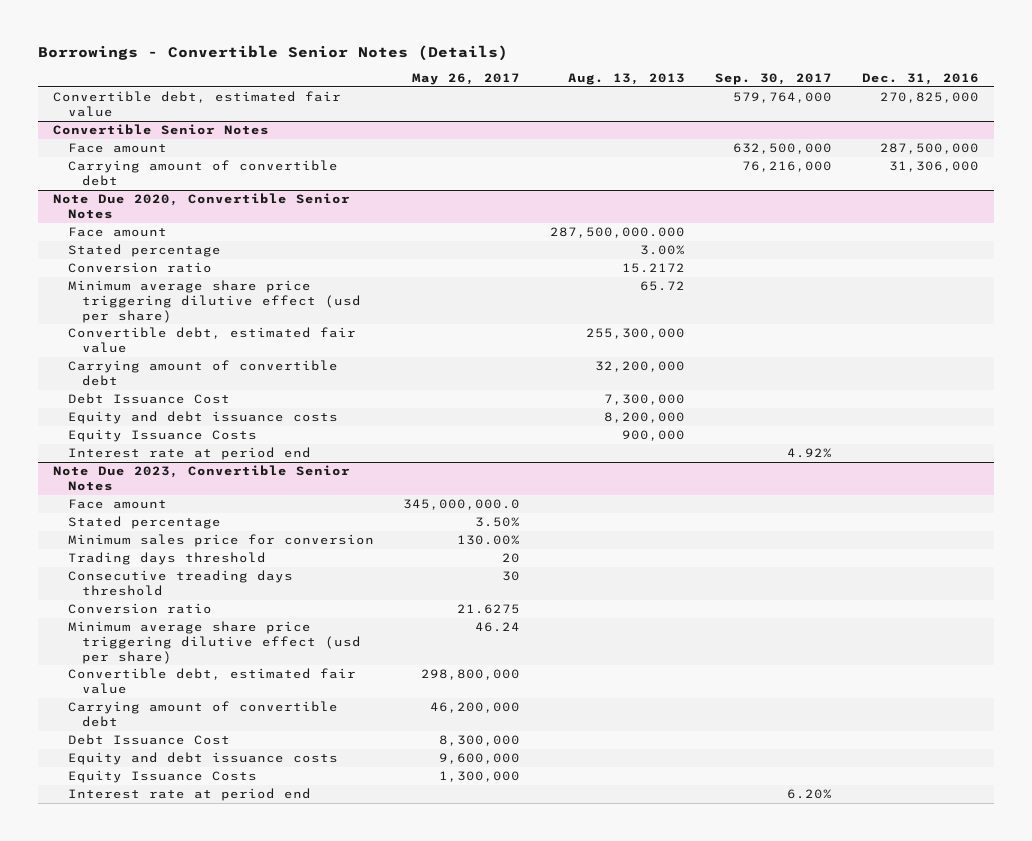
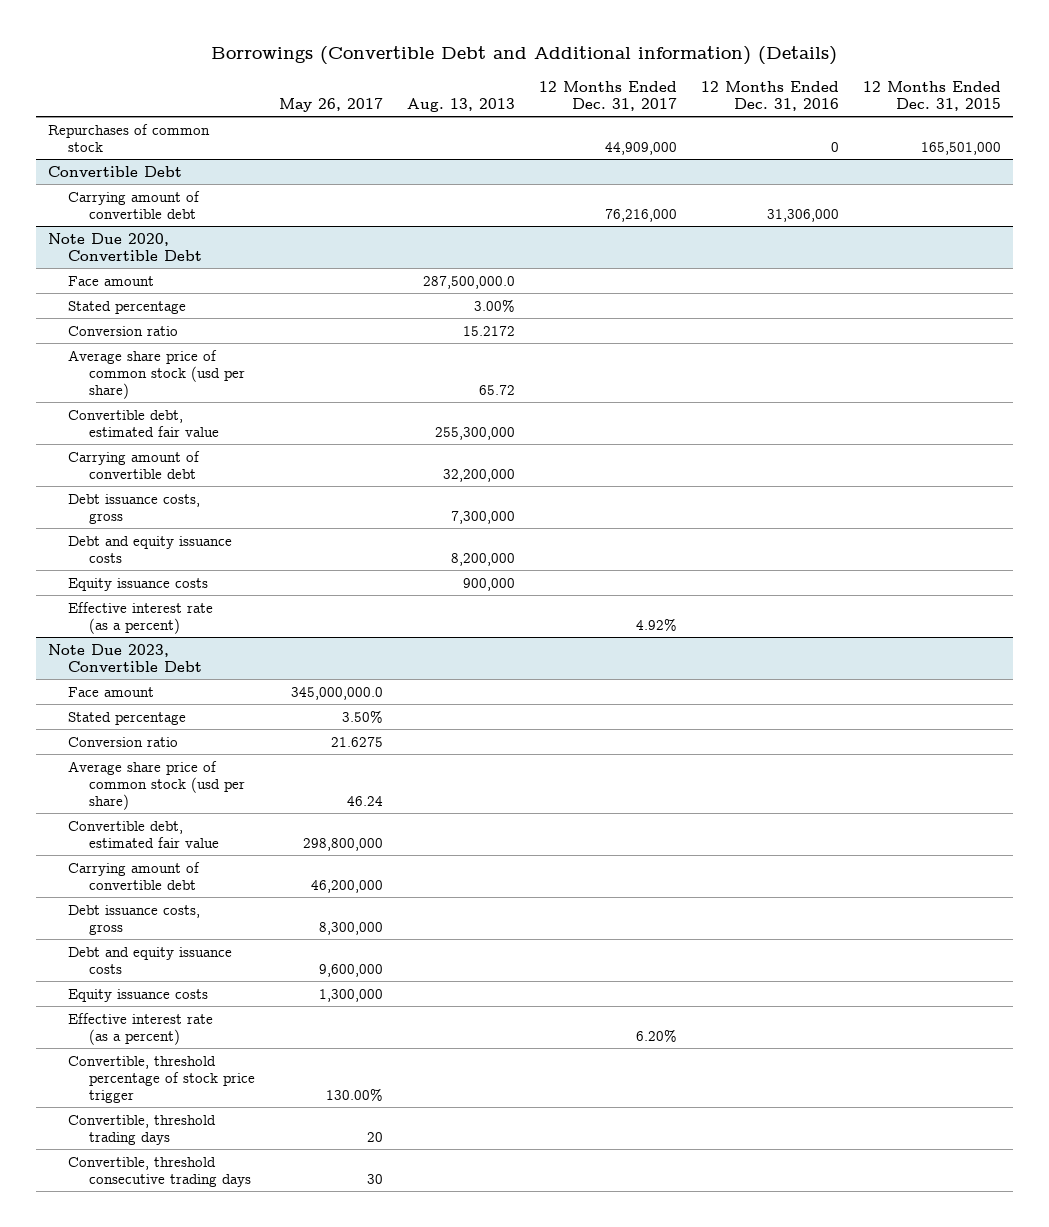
[38,44,509,61] Borrowings - Convertible Senior Notes (Details) -> [211,46,838,66] Borrowings (Convertible Debt and Additional information) (Details)
[715,73,833,86] Sep. 30, 2017 -> none
[861,73,979,86] Dec. 31, 2016 -> none
none -> [538,80,677,112] 12 Months Ended Dec. 31, 2017
none -> [700,80,839,112] 12 Months Ended Dec. 31, 2016
none -> [862,80,1001,112] 12 Months Ended Dec. 31, 2015
[53,91,342,117] Convertible debt, estimated fair value -> none
[67,143,167,154] Face amount -> none
none -> [47,123,210,152] Repurchases of common stock
[53,124,270,136] Convertible Senior Notes -> [47,165,182,177] Convertible Debt
[53,193,351,219] Note Due 2020, Convertible Senior Notes -> [47,232,203,261] Note Due 2020, Convertible Debt
[550,227,686,239] 287,500,000.000 -> [422,275,515,289] 287,500,000.0
[67,280,362,323] Minimum average share price triggering dilutive effect (usd per share) -> [68,349,245,400] Average share price of common stock (usd per share)
[67,393,230,405] Debt Issuance Cost -> [68,493,201,524] Debt issuance costs, gross
[67,411,338,425] Equity and debt issuance costs -> [68,535,233,563] Debt and equity issuance costs
[67,429,257,443] Equity Issuance Costs -> [68,577,209,591] Equity issuance costs
[67,447,311,461] Interest rate at period end -> [68,601,214,634] Effective interest rate (as a percent)
[53,465,351,491] Note Due 2023, Convertible Senior Notes -> [47,643,203,672] Note Due 2023, Convertible Debt
[67,534,374,548] Minimum sales price for conversion -> none
[67,552,266,566] Trading days threshold -> none
[67,570,293,596] Consecutive treading days threshold -> none
[67,621,362,664] Minimum average share price triggering dilutive effect (usd per share) -> [68,760,245,811] Average share price of common stock (usd per share)
[67,734,230,746] Debt Issuance Cost -> [68,904,201,935] Debt issuance costs, gross
[67,752,338,766] Equity and debt issuance costs -> [68,946,233,974] Debt and equity issuance costs
[67,770,257,784] Equity Issuance Costs -> [68,988,209,1002] Equity issuance costs
[67,788,311,802] Interest rate at period end -> [68,1012,214,1045] Effective interest rate (as a percent)
none -> [68,1055,255,1104] Convertible, threshold percentage of stock price trigger
none -> [68,1114,217,1145] Convertible, threshold trading days
none -> [68,1156,251,1187] Convertible, threshold consecutive trading days

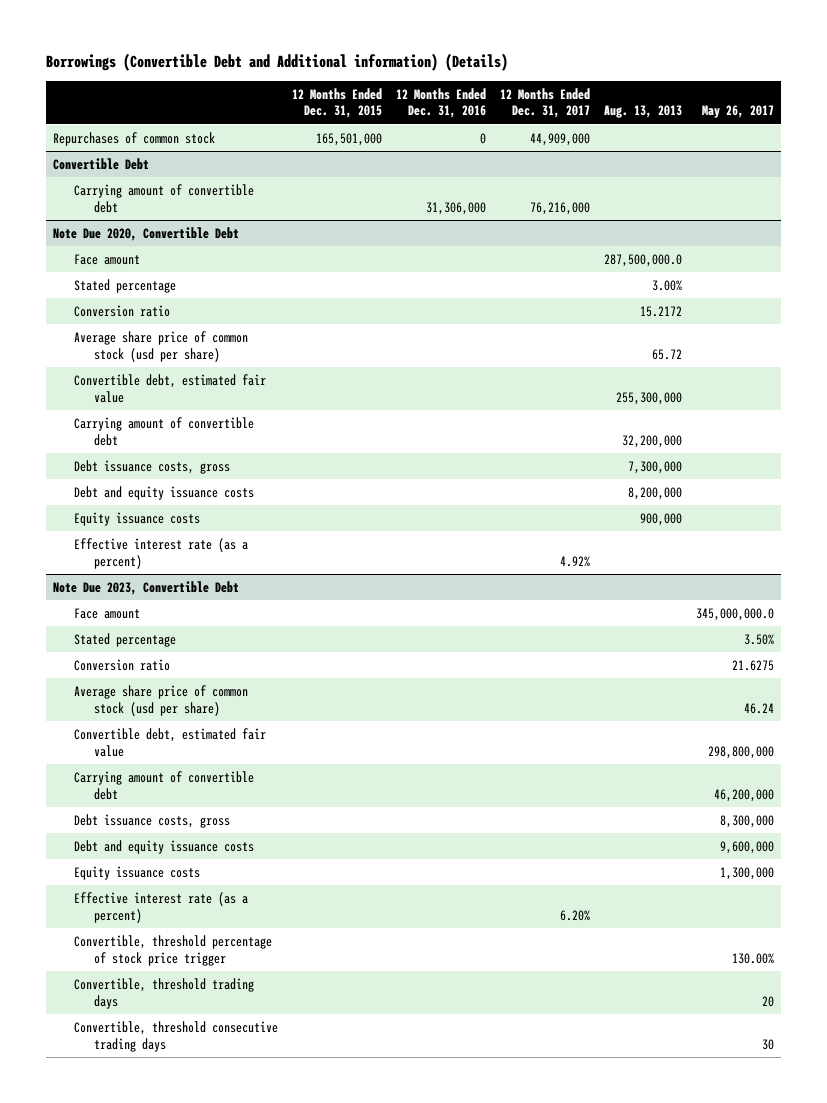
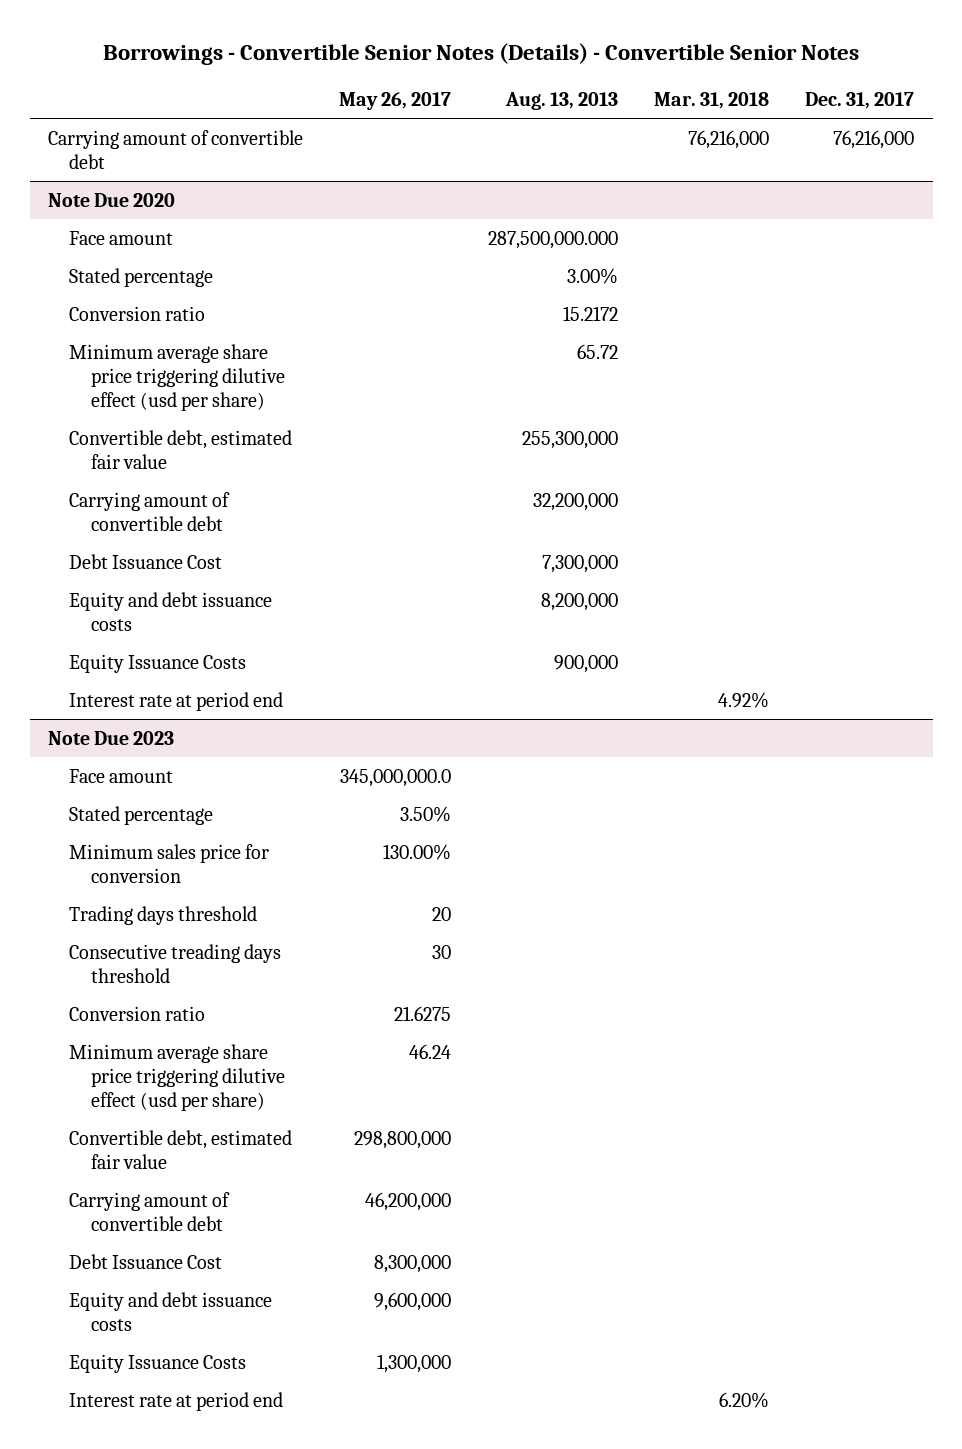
[45,52,508,71] Borrowings (Convertible Debt and Additional information) (Details) -> [103,43,860,66] Borrowings - Convertible Senior Notes (Details) - Convertible Senior Notes
[291,87,382,119] 12 Months Ended Dec. 31, 2015 -> none
[395,87,486,119] 12 Months Ended Dec. 31, 2016 -> none
[499,87,590,119] 12 Months Ended Dec. 31, 2017 -> none
none -> [654,91,770,109] Mar. 31, 2018
none -> [805,91,915,109] Dec. 31, 2017
[52,131,215,146] Repurchases of common stock -> none
[52,157,149,170] Convertible Debt -> none
[73,183,254,213] Carrying amount of convertible debt -> none
none -> [47,129,303,169] Carrying amount of convertible debt
[52,226,239,241] Note Due 2020, Convertible Debt -> [47,192,175,207] Note Due 2020
[603,253,682,267] 287,500,000.0 -> [487,230,618,249] 287,500,000.000
[73,330,248,362] Average share price of common stock (usd per share) -> [69,343,285,411] Minimum average share price triggering dilutive effect (usd per share)
[73,459,230,474] Debt issuance costs, gross -> [69,553,223,569] Debt Issuance Cost
[73,485,254,500] Debt and equity issuance costs -> [69,591,273,631] Equity and debt issuance costs
[73,511,200,526] Equity issuance costs -> [69,653,247,673] Equity Issuance Costs
[73,537,248,569] Effective interest rate (as a percent) -> [69,691,284,711] Interest rate at period end
[52,580,239,595] Note Due 2023, Convertible Debt -> [47,730,174,745] Note Due 2023
none -> [69,843,270,883] Minimum sales price for conversion
none -> [69,905,258,925] Trading days threshold
none -> [69,943,282,983] Consecutive treading days threshold
[73,684,248,716] Average share price of common stock (usd per share) -> [69,1043,285,1111] Minimum average share price triggering dilutive effect (usd per share)
[73,934,272,966] Convertible, threshold percentage of stock price trigger -> none
[73,977,254,1009] Convertible, threshold trading days -> none
[73,1020,278,1052] Convertible, threshold consecutive trading days -> none
[73,813,230,828] Debt issuance costs, gross -> [69,1253,223,1269] Debt Issuance Cost
[73,839,254,854] Debt and equity issuance costs -> [69,1291,273,1331] Equity and debt issuance costs
[73,865,200,880] Equity issuance costs -> [69,1353,247,1373] Equity Issuance Costs
[73,891,248,923] Effective interest rate (as a percent) -> [69,1391,284,1411] Interest rate at period end

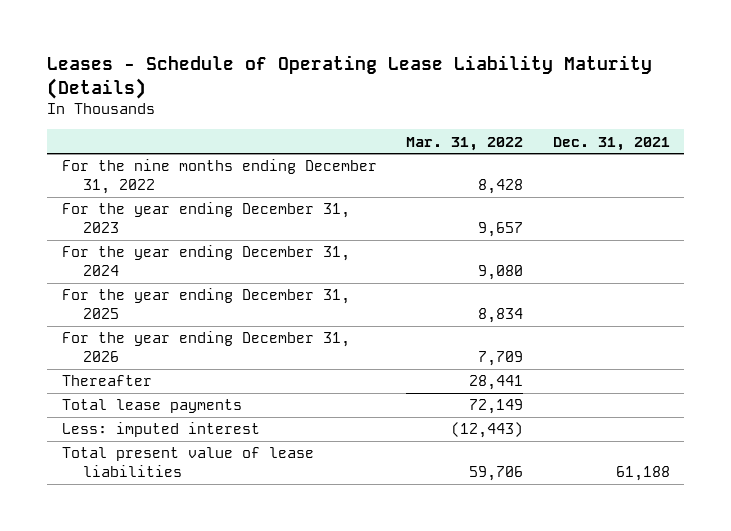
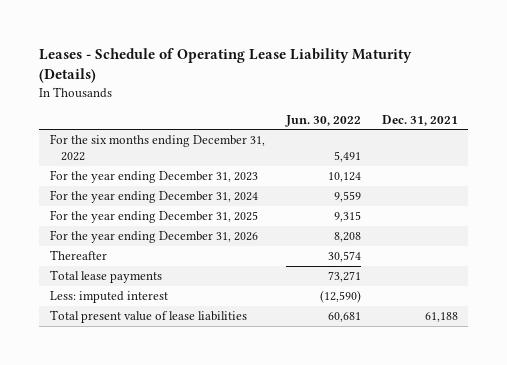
[406,136,524,151] Mar. 31, 2022 -> none
none -> [284,114,361,127] Jun. 30, 2022
[61,159,377,195] For the nine months ending December 31, 2022 -> [49,134,265,161] For the six months ending December 31, 2022

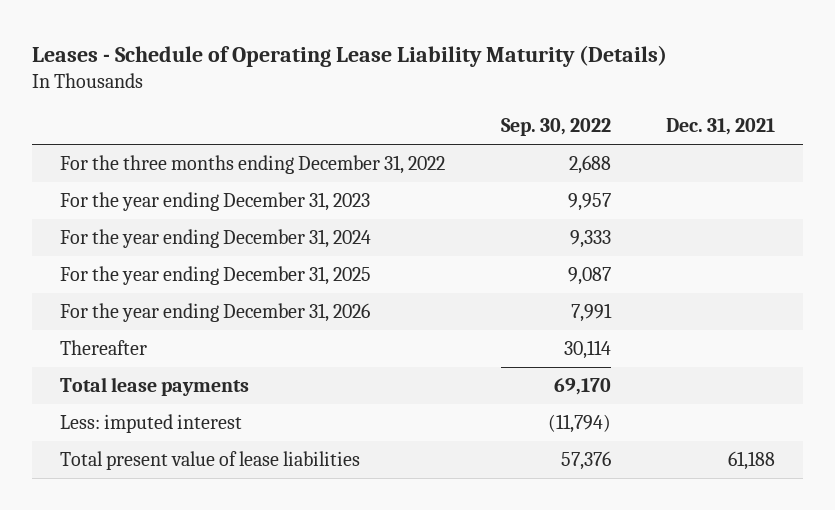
[284,114,361,127] Jun. 30, 2022 -> none
none -> [500,118,611,137] Sep. 30, 2022
[49,134,265,161] For the six months ending December 31, 2022 -> [59,154,445,174] For the three months ending December 31, 2022

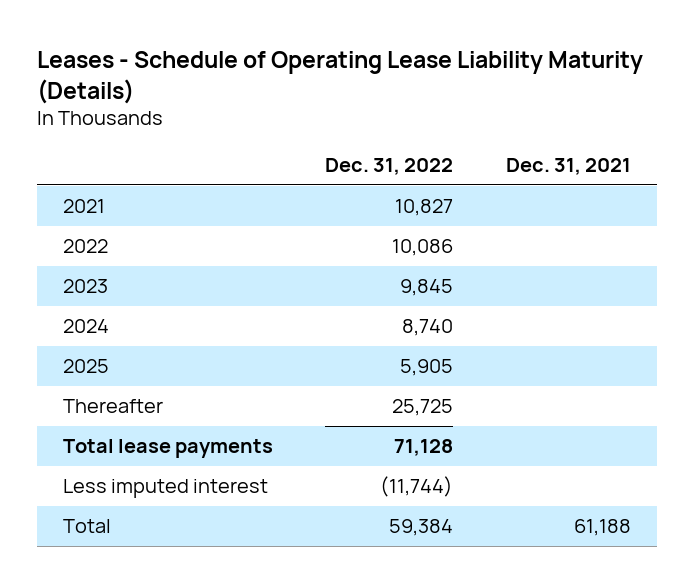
[500,118,611,137] Sep. 30, 2022 -> none
none -> [325,158,454,176] Dec. 31, 2022
[59,154,445,174] For the three months ending December 31, 2022 -> none
[59,191,370,211] For the year ending December 31, 2023 -> [63,199,106,214] 2021
[59,228,371,248] For the year ending December 31, 2024 -> [63,239,109,254] 2022
[59,265,371,285] For the year ending December 31, 2025 -> [63,279,109,294] 2023
[59,302,370,322] For the year ending December 31, 2026 -> [63,319,110,334] 2024
none -> [63,359,110,374] 2025
[59,413,242,433] Less: imputed interest -> [63,479,269,499] Less imputed interest
[59,450,360,470] Total present value of lease liabilities -> [63,519,112,534] Total

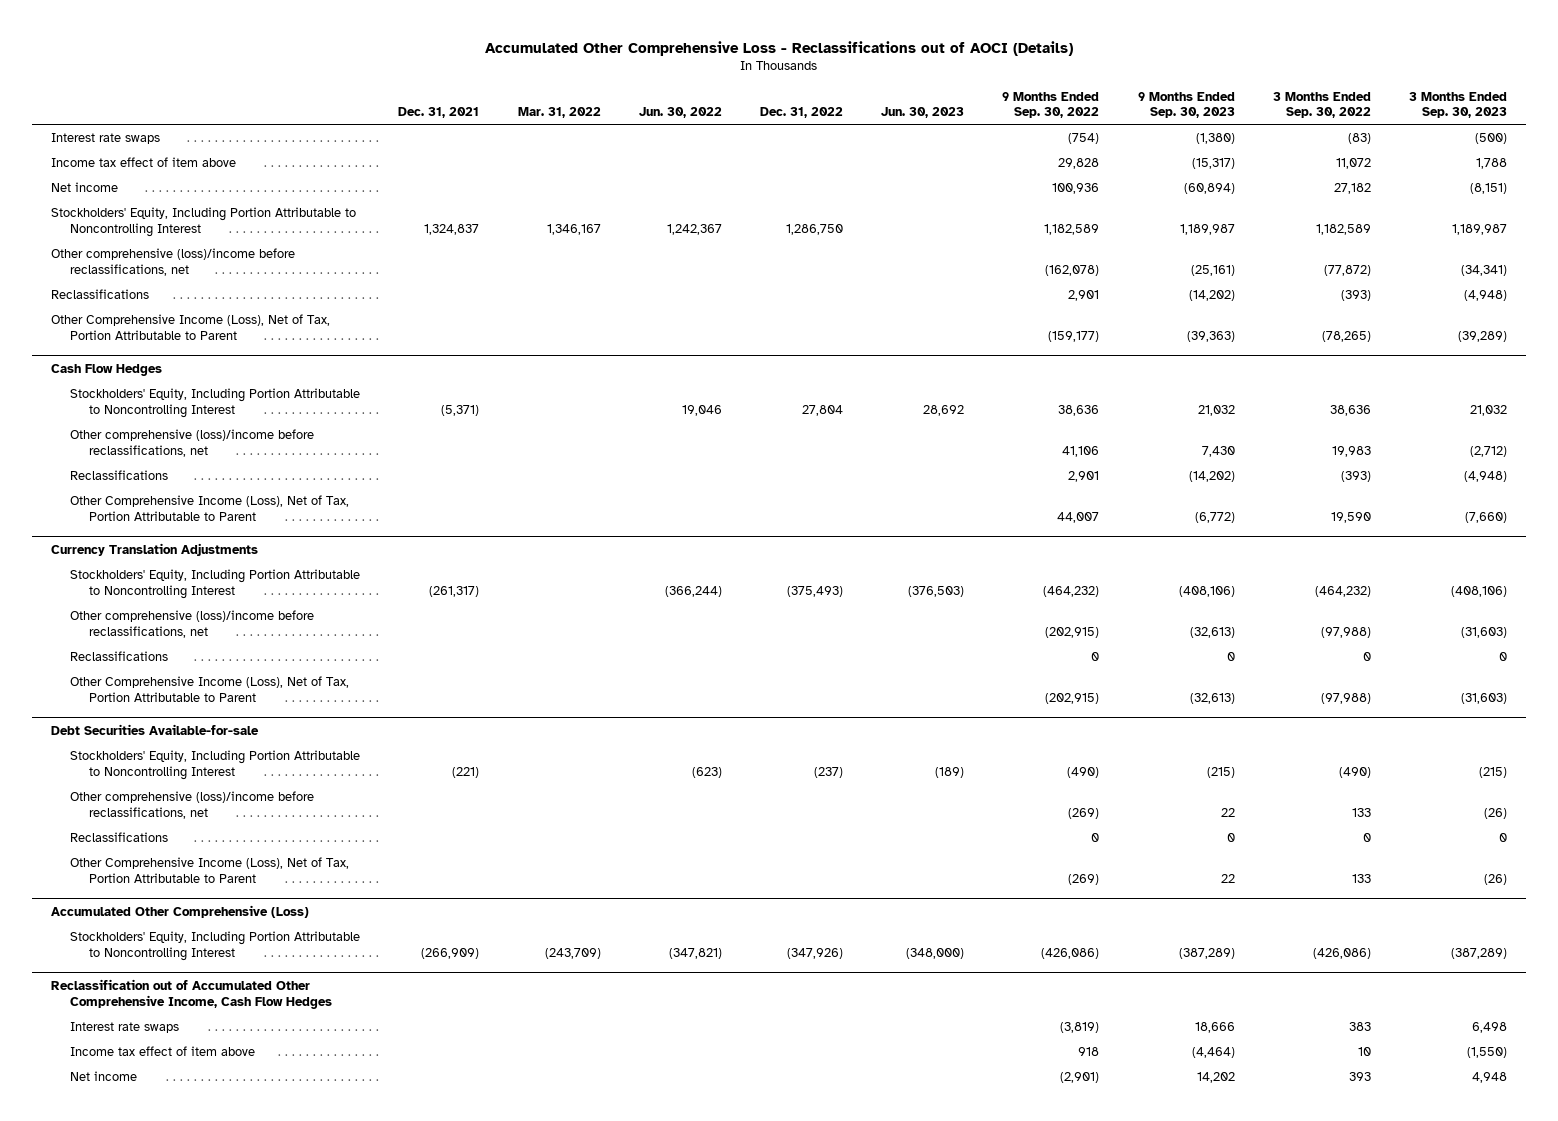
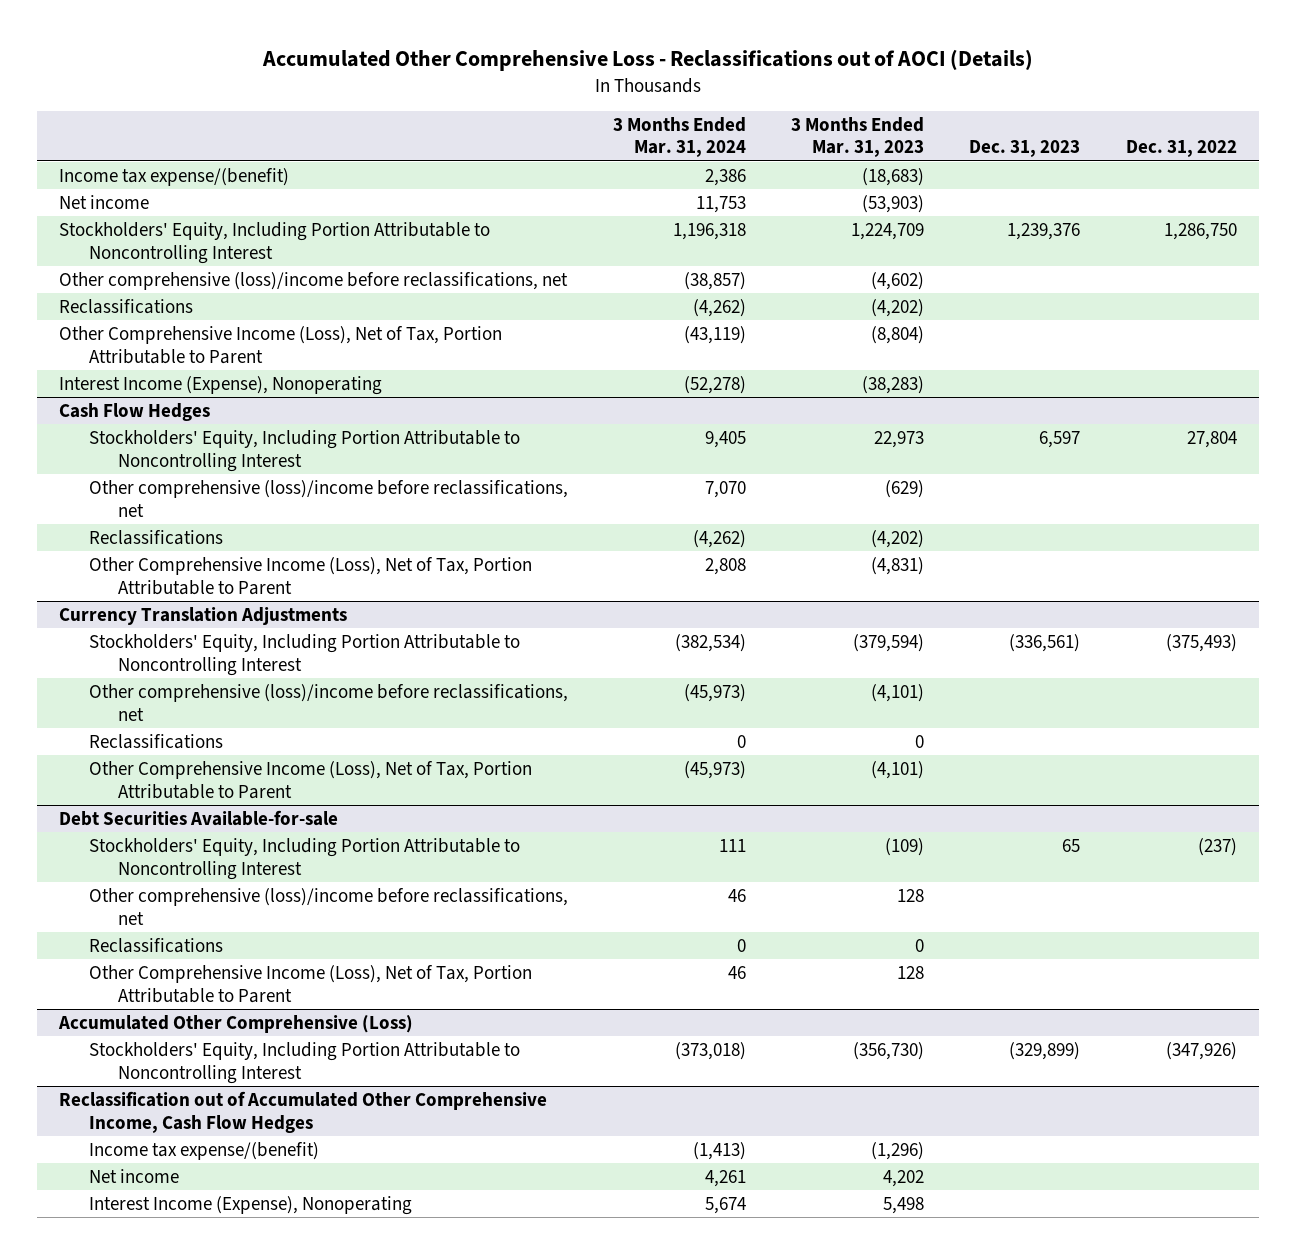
[398,107,480,119] Dec. 31, 2021 -> none
[517,107,601,119] Mar. 31, 2022 -> none
[638,107,722,119] Jun. 30, 2022 -> none
[881,107,965,119] Jun. 30, 2023 -> none
[1002,91,1100,119] 9 Months Ended Sep. 30, 2022 -> none
[1137,91,1235,119] 9 Months Ended Sep. 30, 2023 -> none
[1272,91,1371,119] 3 Months Ended Sep. 30, 2022 -> none
[1408,91,1507,119] 3 Months Ended Sep. 30, 2023 -> none
none -> [613,116,747,158] 3 Months Ended Mar. 31, 2024
none -> [791,116,925,158] 3 Months Ended Mar. 31, 2023
none -> [969,140,1081,158] Dec. 31, 2023
[51,132,161,144] Interest rate swaps -> none
[51,156,237,167] Income tax effect of item above -> [59,167,290,186] Income tax expense/(benefit)
none -> [59,375,383,395] Interest Income (Expense), Nonoperating
[70,1021,180,1033] Interest rate swaps -> none
[70,1045,256,1056] Income tax effect of item above -> [88,1141,319,1160] Income tax expense/(benefit)
none -> [88,1195,412,1215] Interest Income (Expense), Nonoperating

